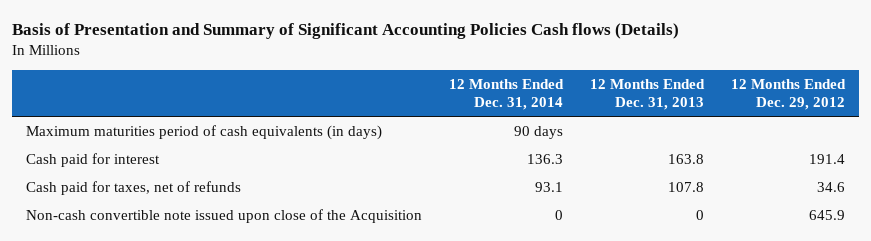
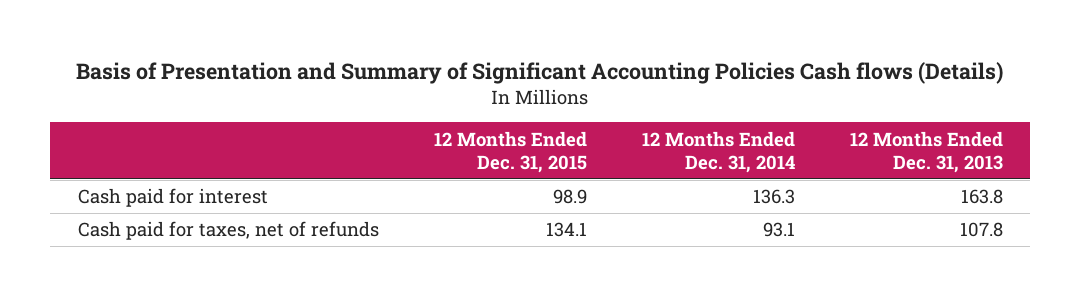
[731,79,847,110] 12 Months Ended Dec. 29, 2012 -> none
none -> [433,130,587,174] 12 Months Ended Dec. 31, 2015
[25,124,382,140] Maximum maturities period of cash equivalents (in days) -> none
[25,208,422,223] Non-cash convertible note issued upon close of the Acquisition -> none

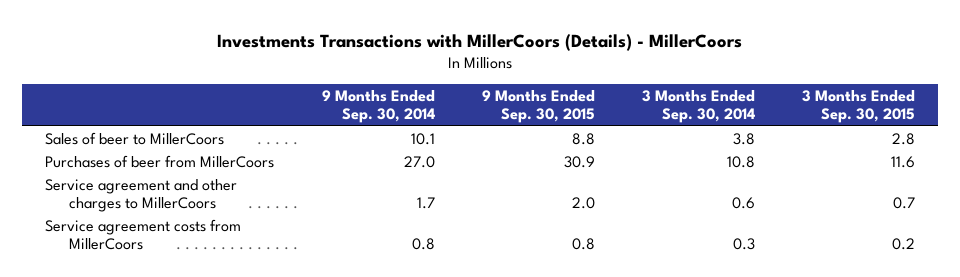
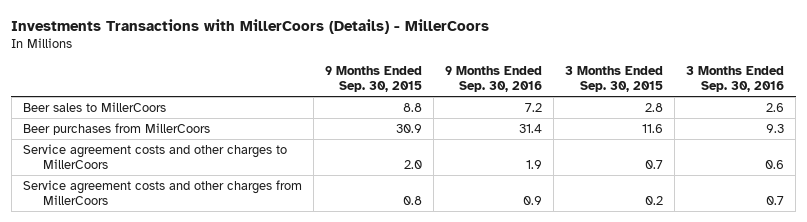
[321,89,435,124] 9 Months Ended Sep. 30, 2014 -> none
[641,89,755,124] 3 Months Ended Sep. 30, 2014 -> none
none -> [445,66,543,93] 9 Months Ended Sep. 30, 2016
none -> [686,66,785,93] 3 Months Ended Sep. 30, 2016
[45,131,225,145] Sales of beer to MillerCoors -> [22,101,166,112] Beer sales to MillerCoors
[45,154,275,168] Purchases of beer from MillerCoors -> [22,122,210,135] Beer purchases from MillerCoors
[45,178,238,213] Service agreement and other charges to MillerCoors -> [22,143,287,169] Service agreement costs and other charges to MillerCoors
[45,218,242,251] Service agreement costs from MillerCoors -> [22,179,302,205] Service agreement costs and other charges from MillerCoors

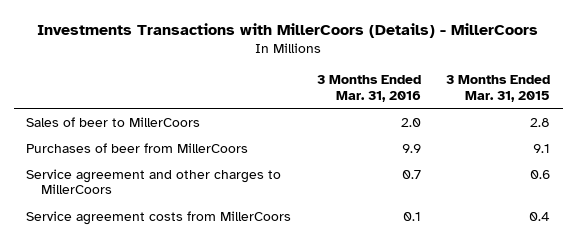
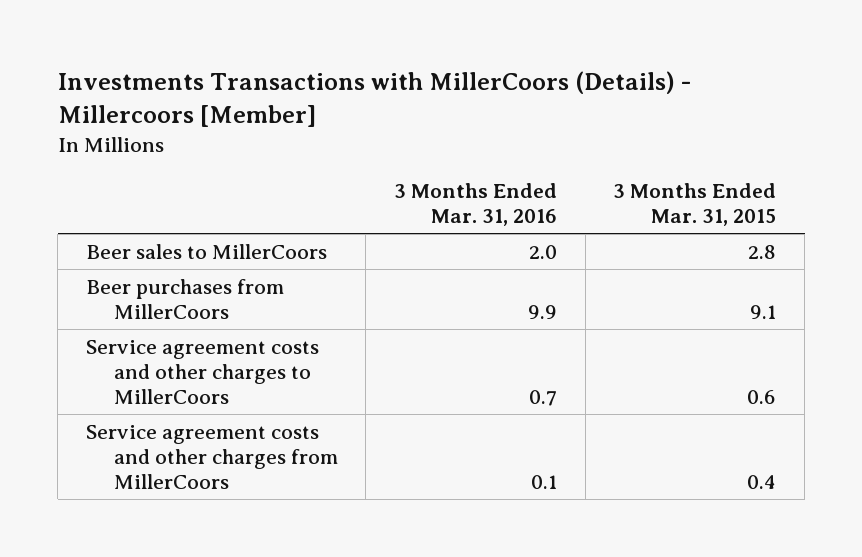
[37,22,539,38] Investments Transactions with MillerCoors (Details) - MillerCoors -> [57,71,691,128] Investments Transactions with MillerCoors (Details) - Millercoors [Member]
[26,116,201,127] Sales of beer to MillerCoors -> [85,243,327,259] Beer sales to MillerCoors
[26,142,249,153] Purchases of beer from MillerCoors -> [85,278,284,319] Beer purchases from MillerCoors
[26,168,282,195] Service agreement and other charges to MillerCoors -> [85,339,319,404] Service agreement costs and other charges to MillerCoors
[26,210,292,225] Service agreement costs from MillerCoors -> [85,424,338,489] Service agreement costs and other charges from MillerCoors

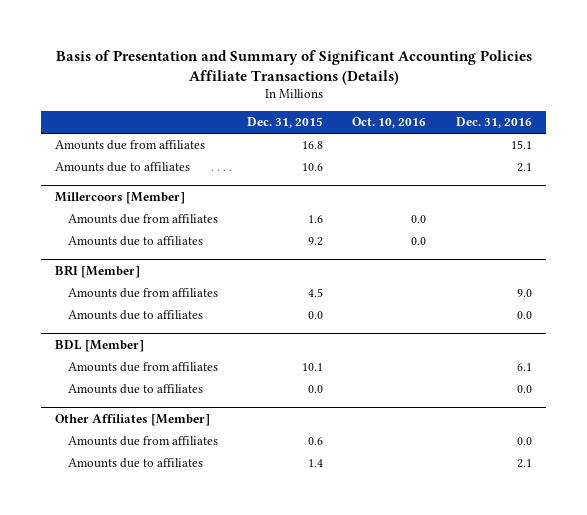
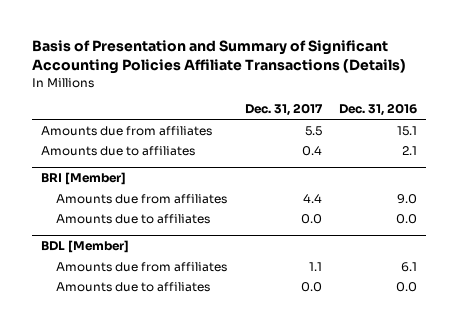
[246,117,323,129] Dec. 31, 2015 -> none
[352,117,427,129] Oct. 10, 2016 -> none
none -> [244,103,323,117] Dec. 31, 2017
[55,192,186,205] Millercoors [Member] -> none
[67,214,218,225] Amounts due from affiliates -> none
[67,236,203,247] Amounts due to affiliates -> none
[55,414,211,427] Other Affiliates [Member] -> none
[67,436,218,447] Amounts due from affiliates -> none
[67,458,203,469] Amounts due to affiliates -> none

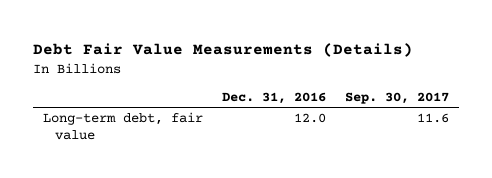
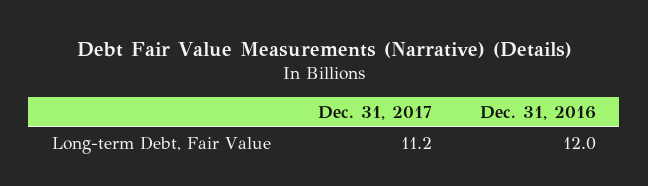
[32,43,413,58] Debt Fair Value Measurements (Details) -> [76,41,572,58] Debt Fair Value Measurements (Narrative) (Details)
[345,91,450,104] Sep. 30, 2017 -> none
none -> [318,105,433,120] Dec. 31, 2017
[42,112,203,141] Long-term debt, fair value -> [52,136,272,155] Long-term Debt, Fair Value

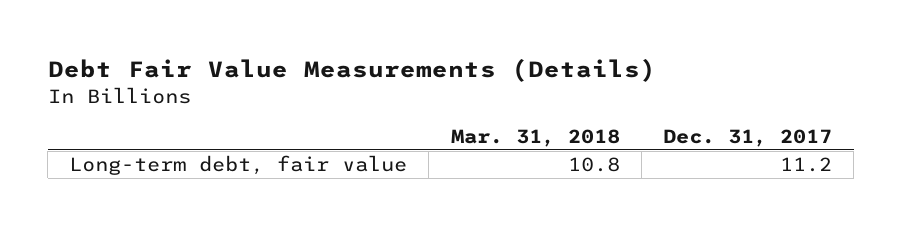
[76,41,572,58] Debt Fair Value Measurements (Narrative) (Details) -> [47,58,656,83] Debt Fair Value Measurements (Details)
[479,105,596,120] Dec. 31, 2016 -> none
none -> [450,128,620,147] Mar. 31, 2018
[52,136,272,155] Long-term Debt, Fair Value -> [69,155,408,176] Long-term debt, fair value

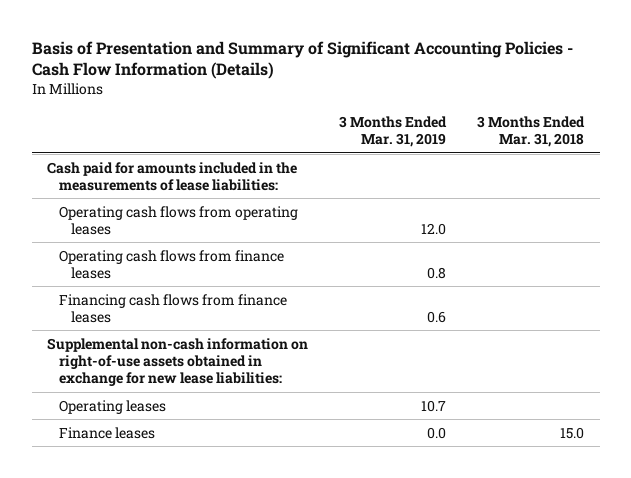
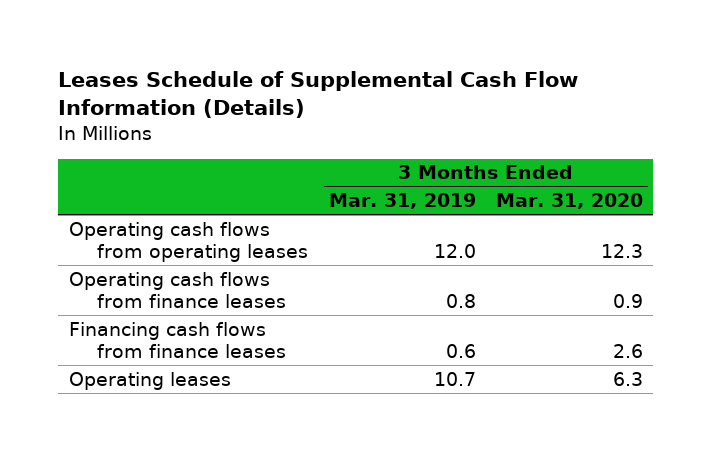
[31,40,573,80] Basis of Presentation and Summary of Significant Accounting Policies - Cash Flow Information (Details) -> [58,70,579,119] Leases Schedule of Supplemental Cash Flow Information (Details)
[477,115,586,148] 3 Months Ended Mar. 31, 2018 -> none
none -> [496,193,644,210] Mar. 31, 2020
[47,161,298,191] Cash paid for amounts included in the measurements of lease liabilities: -> none
[47,337,309,387] Supplemental non-cash information on right-of-use assets obtained in exchange for new lease liabilities: -> none
[59,426,156,439] Finance leases -> none

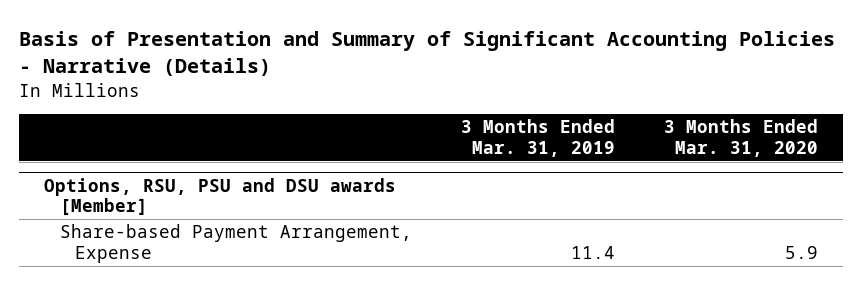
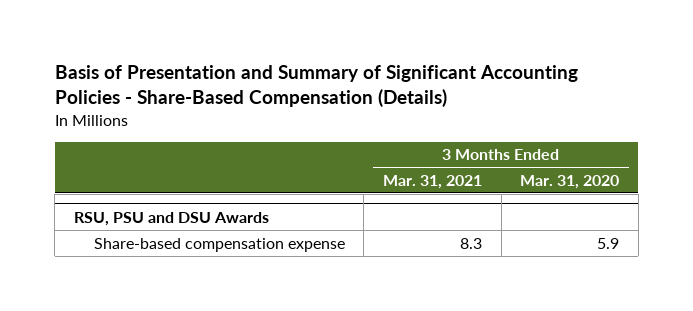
[19,31,836,77] Basis of Presentation and Summary of Significant Accounting Policies - Narrative (Details) -> [54,65,578,108] Basis of Presentation and Summary of Significant Accounting Policies - Share-Based Compensation (Details)
[461,119,616,157] 3 Months Ended Mar. 31, 2019 -> none
none -> [383,174,483,189] Mar. 31, 2021
[44,177,397,216] Options, RSU, PSU and DSU awards [Member] -> [73,211,269,226] RSU, PSU and DSU Awards
[59,224,412,263] Share-based Payment Arrangement, Expense -> [93,237,345,252] Share-based compensation expense

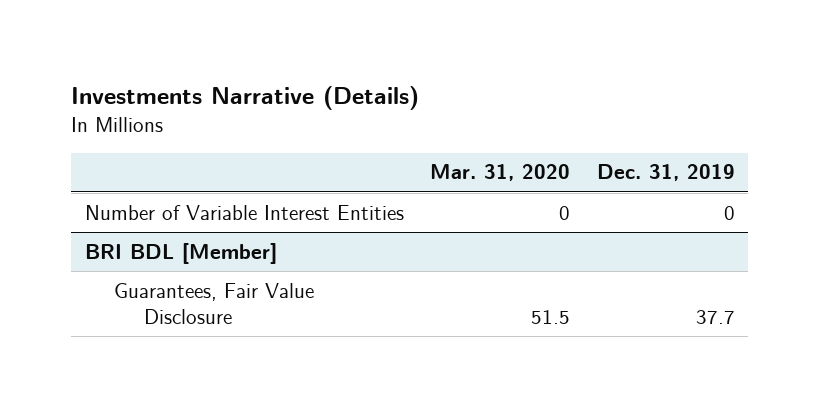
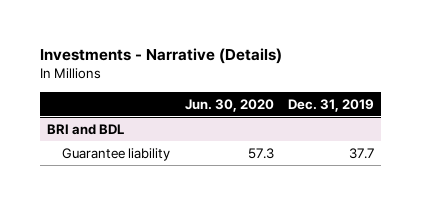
[71,85,420,110] Investments Narrative (Details) -> [39,48,282,65] Investments - Narrative (Details)
[430,164,571,182] Mar. 31, 2020 -> none
none -> [184,98,274,112] Jun. 30, 2020
[84,204,404,220] Number of Variable Interest Entities -> none
[84,242,277,264] BRI BDL [Member] -> [47,123,125,135] BRI and BDL
[114,282,315,324] Guarantees, Fair Value Disclosure -> [62,147,171,161] Guarantee liability

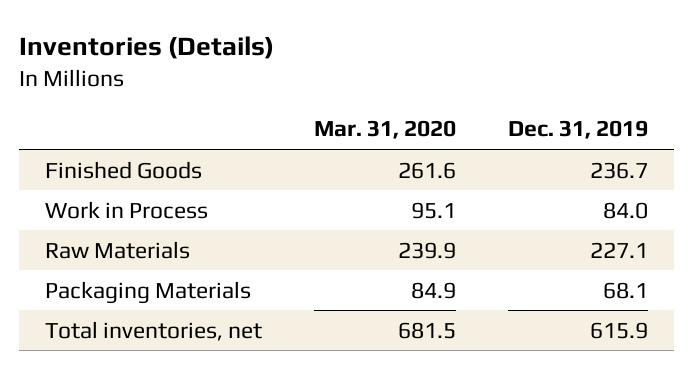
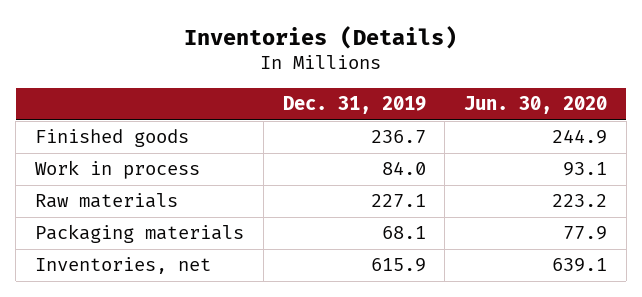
[314,120,457,140] Mar. 31, 2020 -> none
none -> [464,96,608,115] Jun. 30, 2020
[44,160,202,179] Finished Goods -> [35,129,190,148] Finished goods
[44,200,208,219] Work in Process -> [35,160,201,180] Work in process
[44,240,190,259] Raw Materials -> [35,193,179,209] Raw materials
[44,280,251,304] Packaging Materials -> [35,224,245,244] Packaging materials
[44,320,262,341] Total inventories, net -> [35,257,212,275] Inventories, net

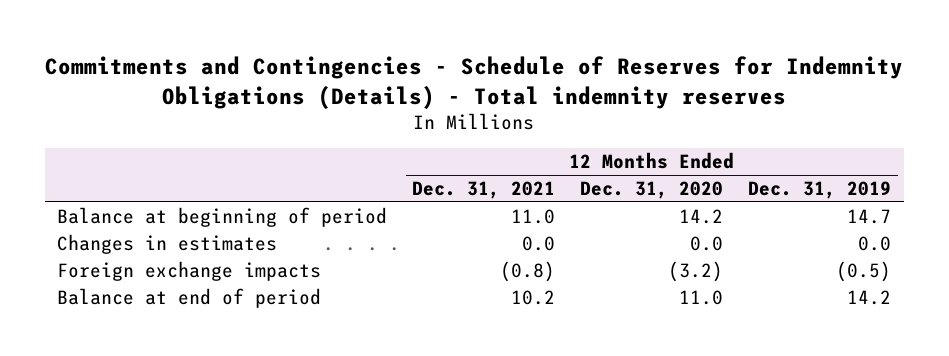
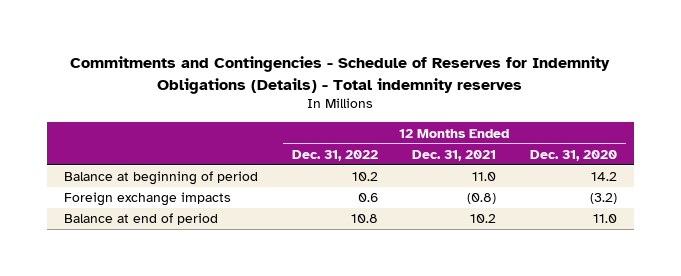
[748,181,892,200] Dec. 31, 2019 -> none
none -> [291,149,378,161] Dec. 31, 2022
[57,234,278,255] Changes in estimates -> none

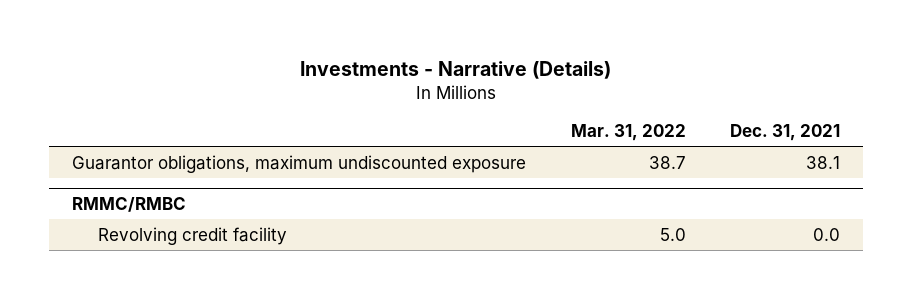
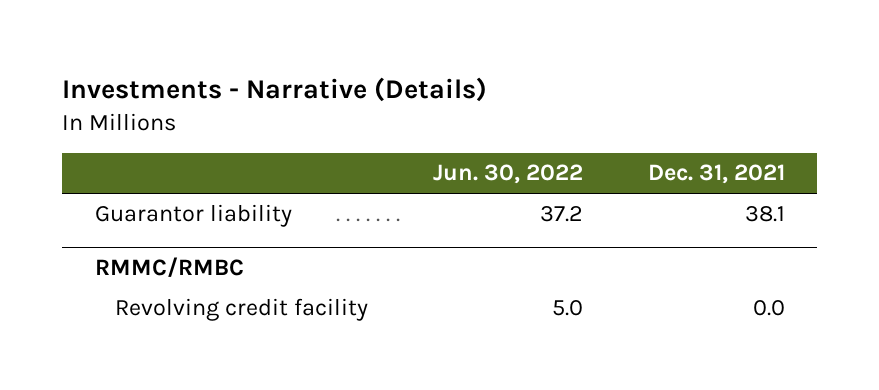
[570,124,686,142] Mar. 31, 2022 -> none
none -> [432,164,583,185] Jun. 30, 2022
[71,154,526,173] Guarantor obligations, maximum undiscounted exposure -> [94,204,292,228] Guarantor liability

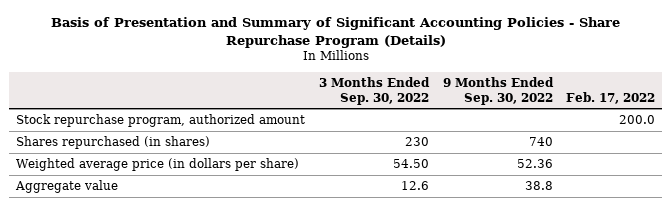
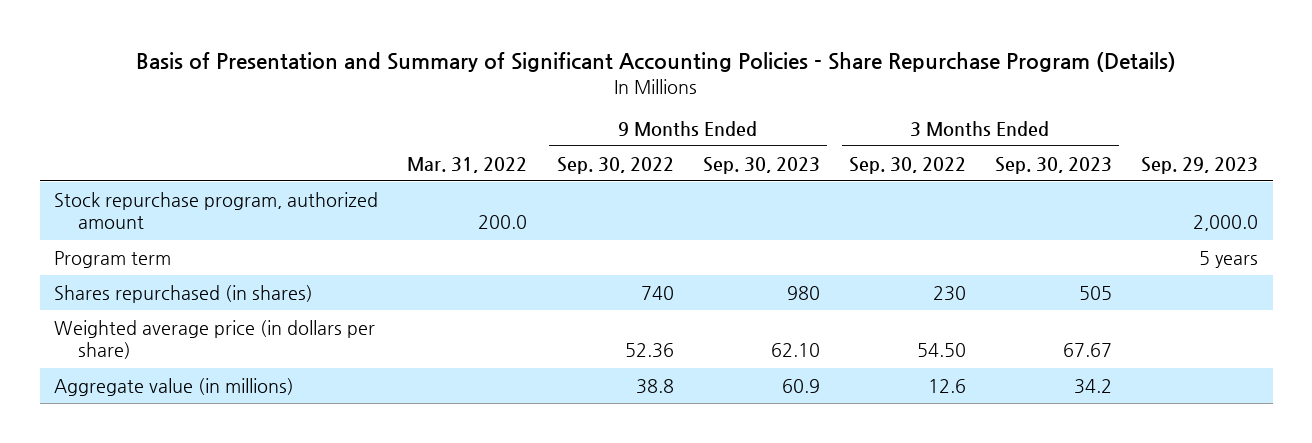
[566,91,656,104] Feb. 17, 2022 -> none
none -> [407,156,528,173] Mar. 31, 2022
none -> [702,156,820,174] Sep. 30, 2023
none -> [994,156,1112,174] Sep. 30, 2023
none -> [1141,156,1259,174] Sep. 29, 2023
none -> [54,250,172,268] Program term
[15,180,119,194] Aggregate value -> [54,377,295,396] Aggregate value (in millions)

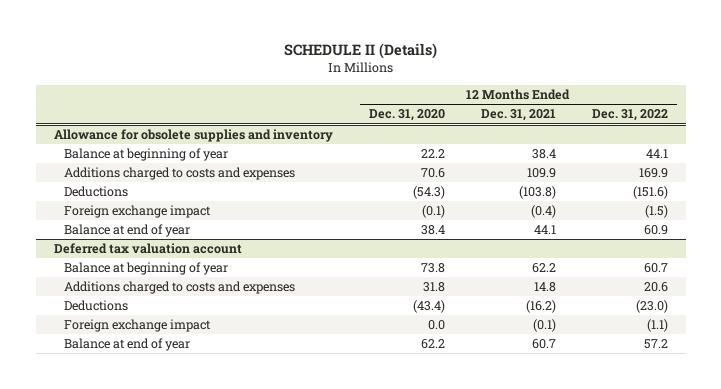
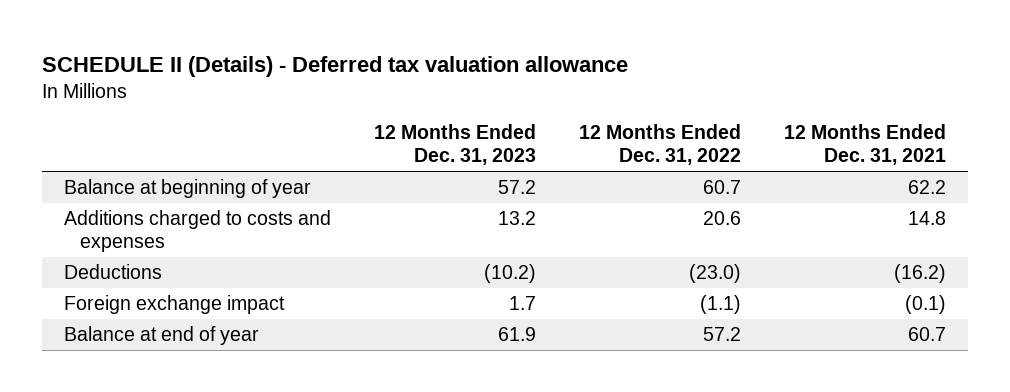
[283,43,437,60] SCHEDULE II (Details) -> [41,55,628,77] SCHEDULE II (Details) - Deferred tax valuation allowance
[368,109,445,122] Dec. 31, 2020 -> none
none -> [373,124,536,166] 12 Months Ended Dec. 31, 2023
[53,129,333,143] Allowance for obsolete supplies and inventory -> none
[63,148,228,162] Balance at beginning of year -> none
[63,167,295,181] Additions charged to costs and expenses -> none
[63,186,128,198] Deductions -> none
[63,205,211,219] Foreign exchange impact -> none
[63,224,190,238] Balance at end of year -> none
[53,243,242,255] Deferred tax valuation account -> none

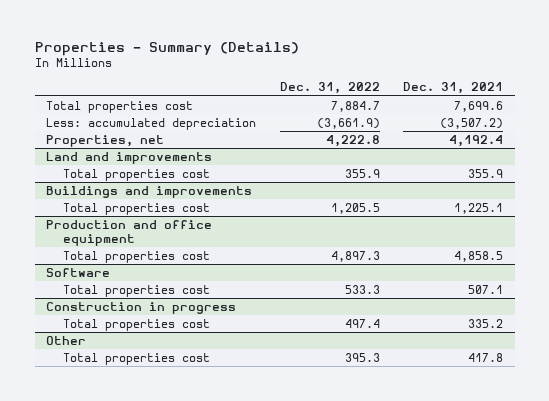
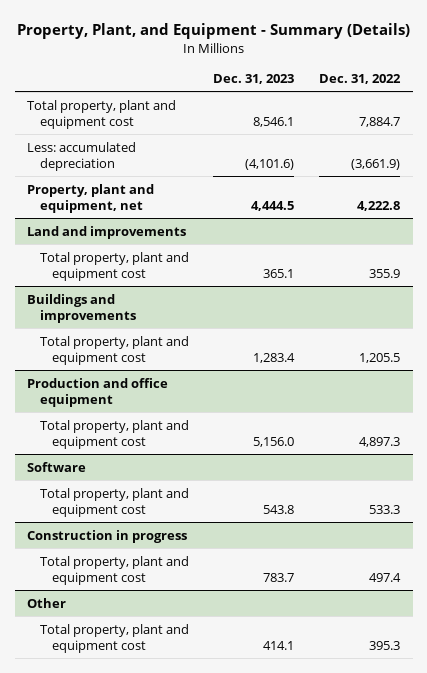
[34,42,299,57] Properties - Summary (Details) -> [16,23,410,40] Property, Plant, and Equipment - Summary (Details)
[403,82,504,95] Dec. 31, 2021 -> none
none -> [213,74,295,85] Dec. 31, 2023
[46,100,194,113] Total properties cost -> [27,99,177,129] Total property, plant and equipment cost
[46,134,165,147] Properties, net -> [27,183,155,213] Property, plant and equipment, net
[62,168,210,181] Total properties cost -> [39,251,189,281] Total property, plant and equipment cost
[62,202,210,215] Total properties cost -> [39,335,189,365] Total property, plant and equipment cost
[62,250,210,263] Total properties cost -> [39,419,189,449] Total property, plant and equipment cost
[62,284,210,297] Total properties cost -> [39,487,189,517] Total property, plant and equipment cost
[62,318,210,331] Total properties cost -> [39,555,189,585] Total property, plant and equipment cost
[62,352,210,365] Total properties cost -> [39,623,189,653] Total property, plant and equipment cost

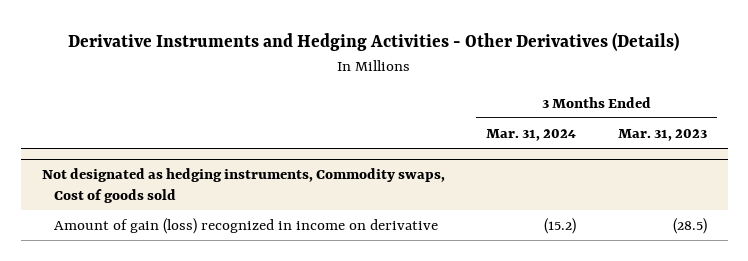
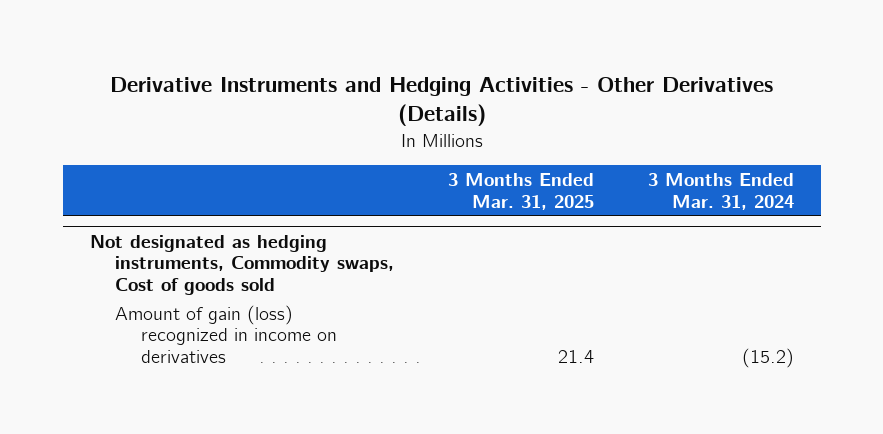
[617,128,707,141] Mar. 31, 2023 -> none
none -> [447,173,594,210] 3 Months Ended Mar. 31, 2025
[53,218,438,235] Amount of gain (loss) recognized in income on derivative -> [115,304,337,364] Amount of gain (loss) recognized in income on derivatives

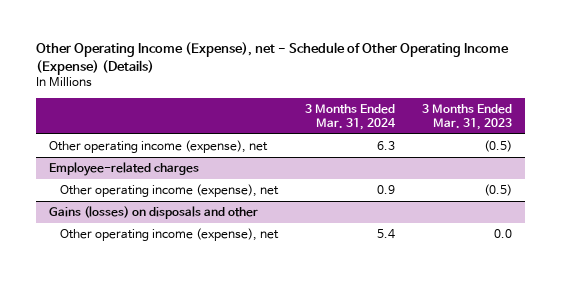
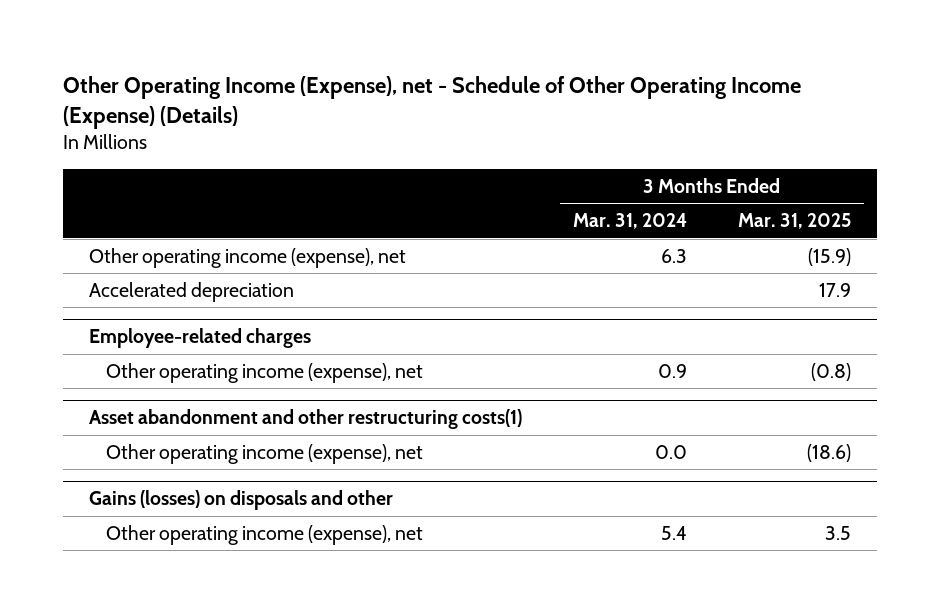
[421,103,512,130] 3 Months Ended Mar. 31, 2023 -> none
none -> [738,213,852,230] Mar. 31, 2025
none -> [88,281,294,302] Accelerated depreciation
none -> [88,409,522,430] Asset abandonment and other restructuring costs(1)
none -> [106,443,424,464] Other operating income (expense), net

